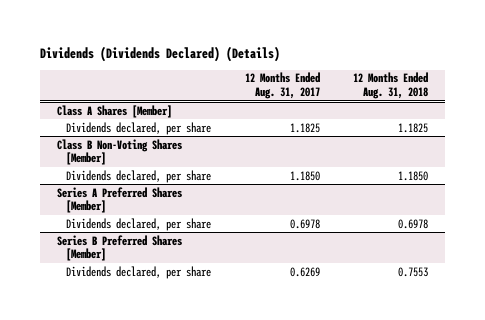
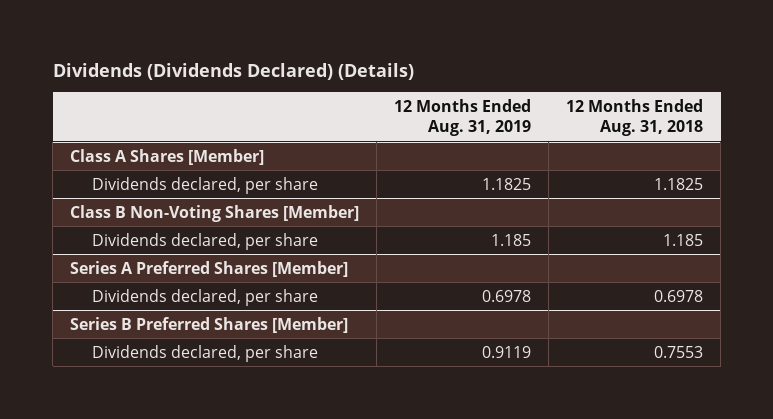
[244,72,320,100] 12 Months Ended Aug. 31, 2017 -> none
none -> [394,99,532,137] 12 Months Ended Aug. 31, 2019
[398,170,429,181] 1.1850 -> [663,233,704,246] 1.185

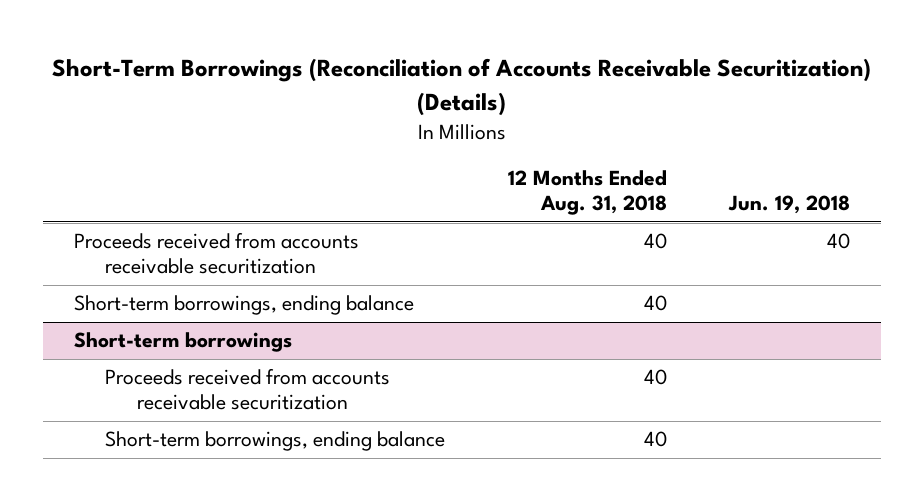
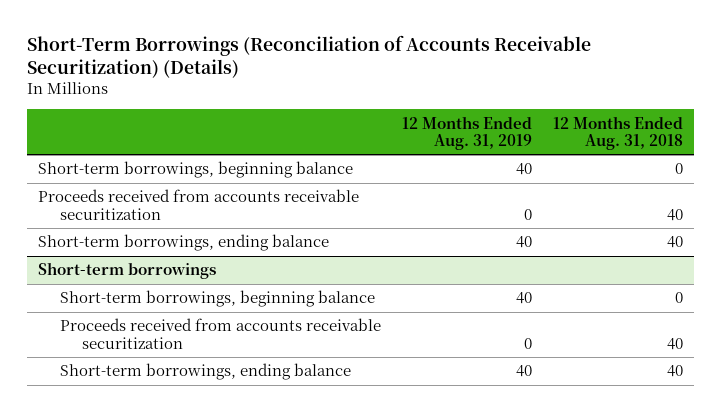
[727,195,850,215] Jun. 19, 2018 -> none
none -> [401,115,532,151] 12 Months Ended Aug. 31, 2019
none -> [37,161,353,179] Short-term borrowings, beginning balance
none -> [59,290,375,308] Short-term borrowings, beginning balance

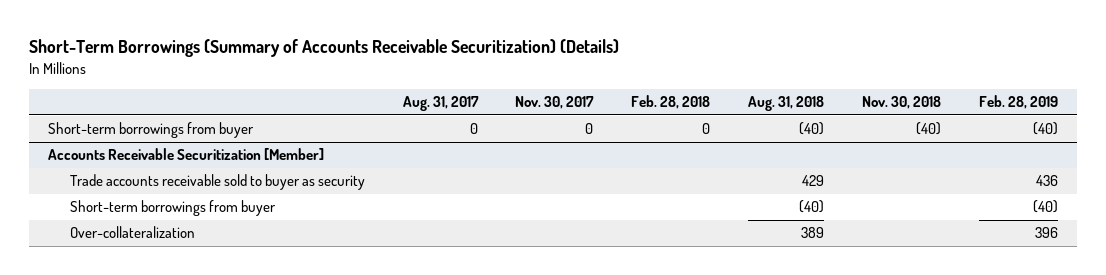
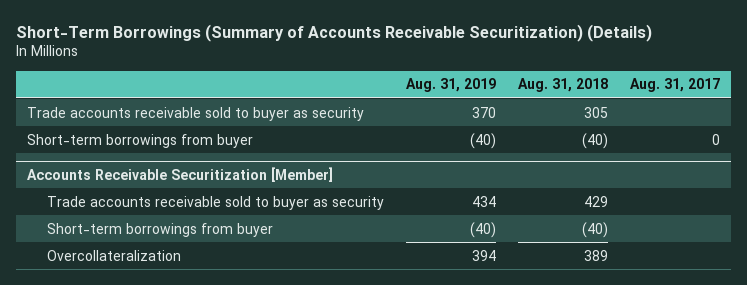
[515,96,595,110] Nov. 30, 2017 -> none
[631,95,711,110] Feb. 28, 2018 -> none
[862,96,942,110] Nov. 30, 2018 -> none
[978,95,1058,110] Feb. 28, 2019 -> none
none -> [406,78,497,93] Aug. 31, 2019
none -> [26,106,364,121] Trade accounts receivable sold to buyer as security
[69,226,195,239] Over-collateralization -> [47,249,182,261] Overcollateralization

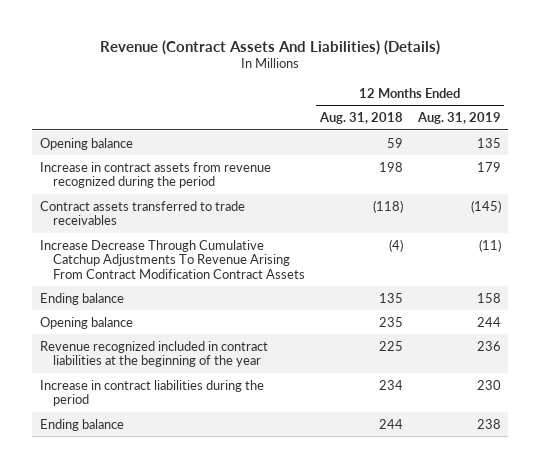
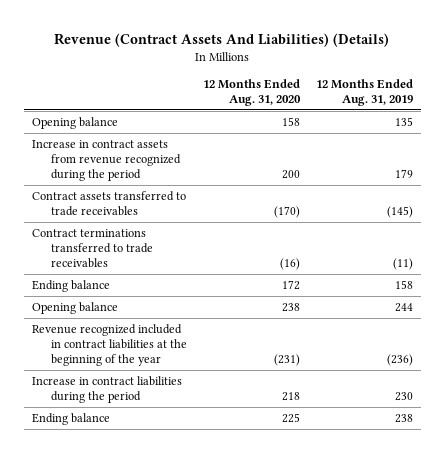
[319,111,404,124] Aug. 31, 2018 -> none
none -> [203,79,302,106] 12 Months Ended Aug. 31, 2020
[39,239,306,279] Increase Decrease Through Cumulative Catchup Adjustments To Revenue Arising From Contract Modification Contract Assets -> [32,229,154,268] Contract terminations transferred to trade receivables
[476,340,501,351] 236 -> [386,353,413,366] (236)

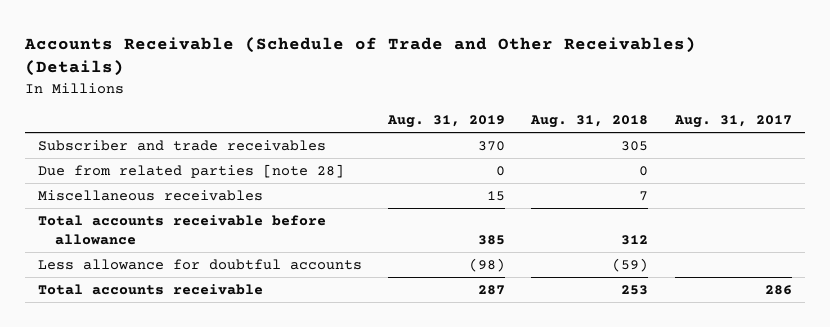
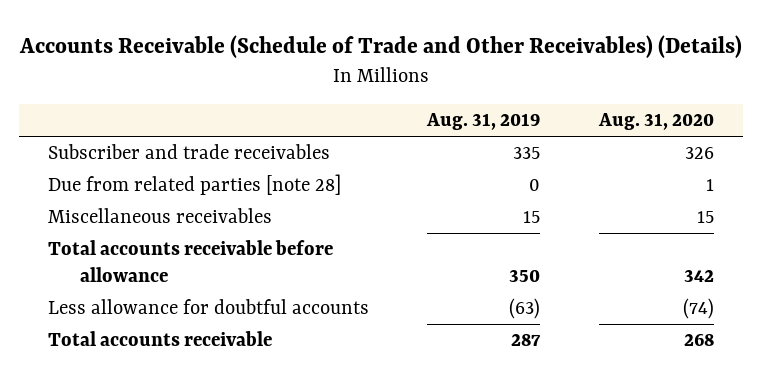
[530,115,649,129] Aug. 31, 2018 -> none
[673,115,792,129] Aug. 31, 2017 -> none
none -> [597,113,714,131] Aug. 31, 2020
[478,140,506,151] 370 -> [513,147,541,160] 335
[478,234,506,245] 385 -> [509,268,541,282] 350
[469,257,506,272] (98) -> [509,298,541,320] (63)

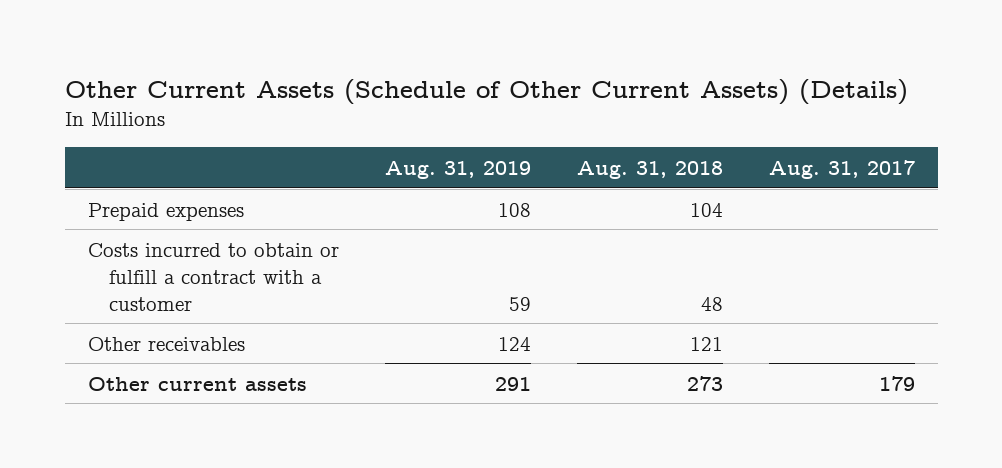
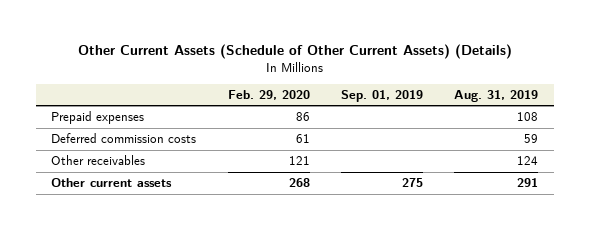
[576,161,723,180] Aug. 31, 2018 -> none
[768,160,915,180] Aug. 31, 2017 -> none
none -> [227,90,310,101] Feb. 29, 2020
none -> [341,90,424,103] Sep. 01, 2019
[87,242,339,311] Costs incurred to obtain or fulfill a contract with a customer -> [51,133,197,144] Deferred commission costs

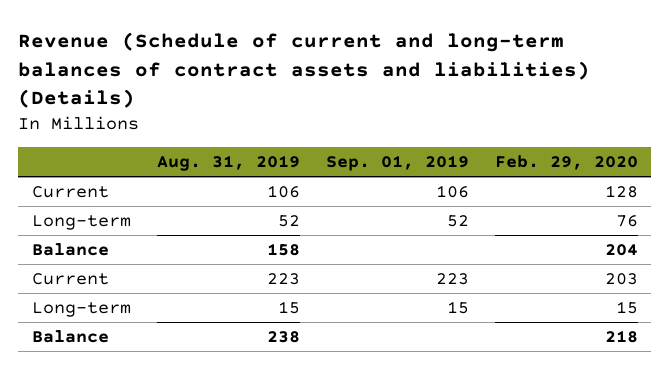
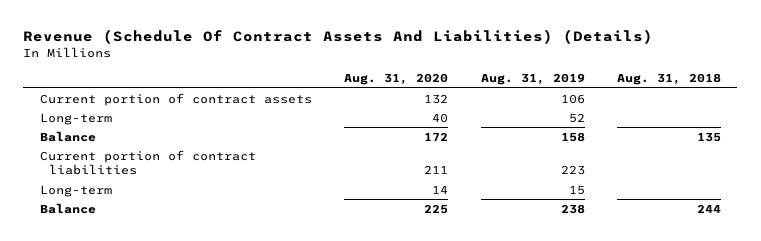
[18,32,591,109] Revenue (Schedule of current and long-term balances of contract assets and liabilities) (Details) -> [23,29,654,45] Revenue (Schedule Of Contract Assets And Liabilities) (Details)
[325,155,469,172] Sep. 01, 2019 -> none
[495,155,639,171] Feb. 29, 2020 -> none
none -> [344,73,449,86] Aug. 31, 2020
none -> [617,73,722,86] Aug. 31, 2018
[31,185,109,198] Current -> [39,92,312,106] Current portion of contract assets
[31,272,109,285] Current -> [39,149,256,176] Current portion of contract liabilities

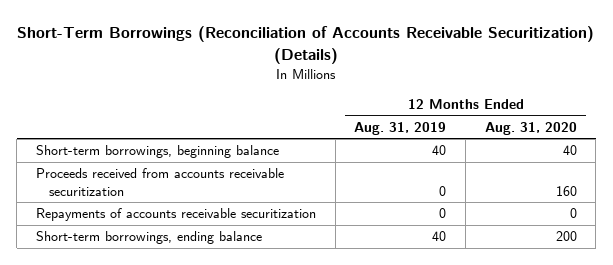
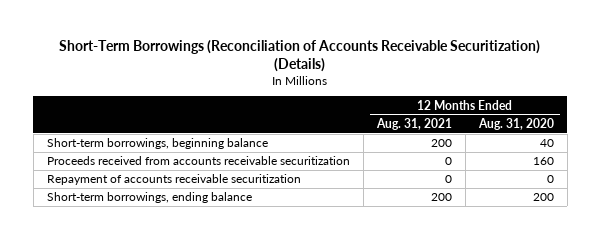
[354,121,447,135] Aug. 31, 2019 -> none
none -> [375,117,452,130] Aug. 31, 2021
[36,208,317,222] Repayments of accounts receivable securitization -> [46,174,301,186] Repayment of accounts receivable securitization

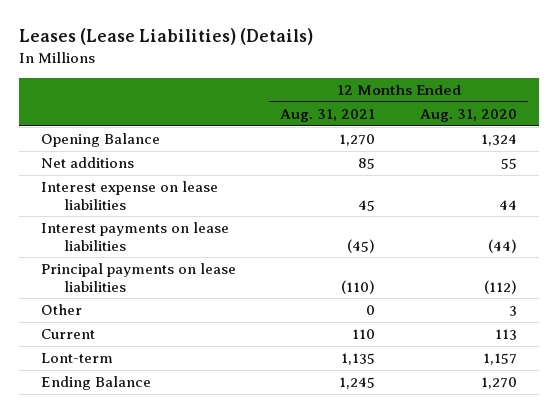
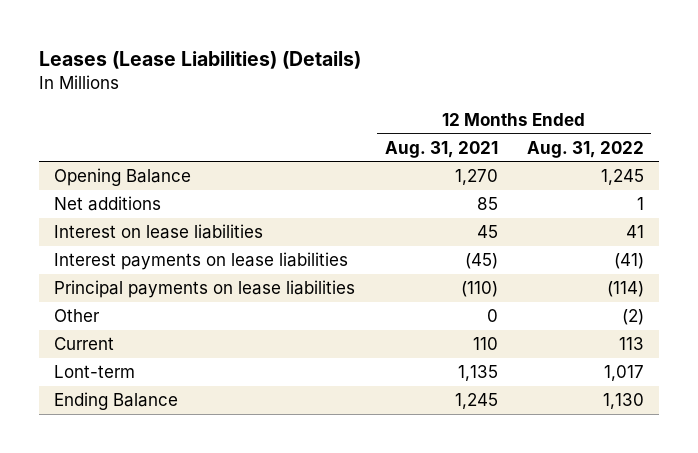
[419,109,517,123] Aug. 31, 2020 -> none
none -> [526,140,644,158] Aug. 31, 2022
[41,181,219,210] Interest expense on lease liabilities -> [54,224,264,240] Interest on lease liabilities

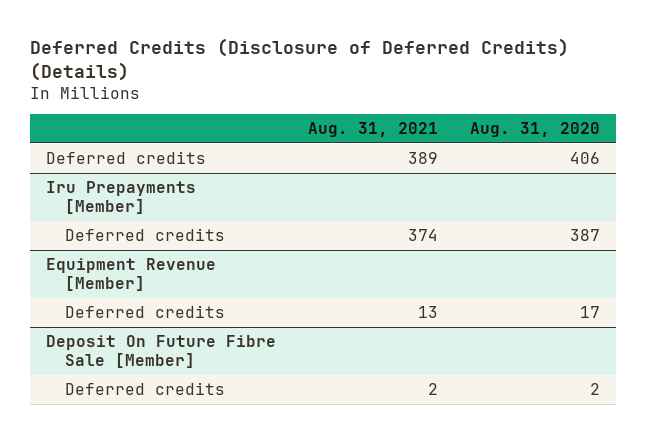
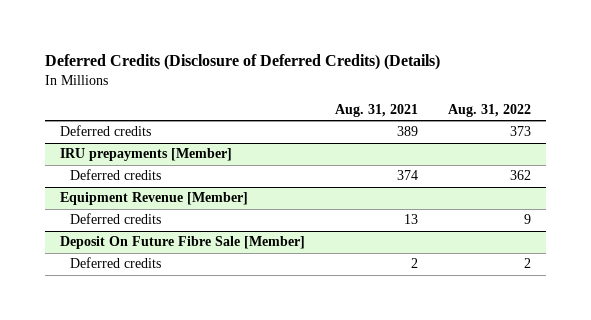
[469,122,600,138] Aug. 31, 2020 -> none
none -> [448,104,532,118] Aug. 31, 2022
[45,180,196,215] Iru Prepayments [Member] -> [59,148,232,162] IRU prepayments [Member]

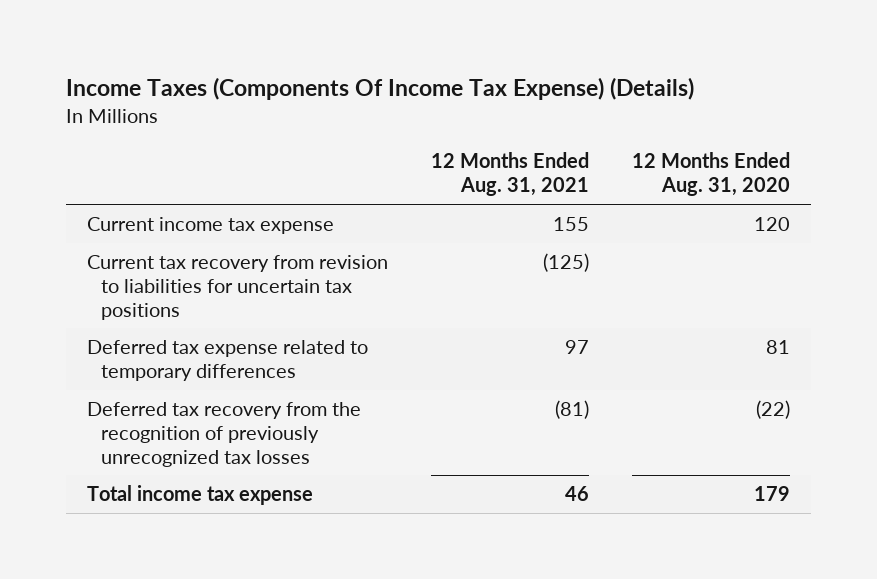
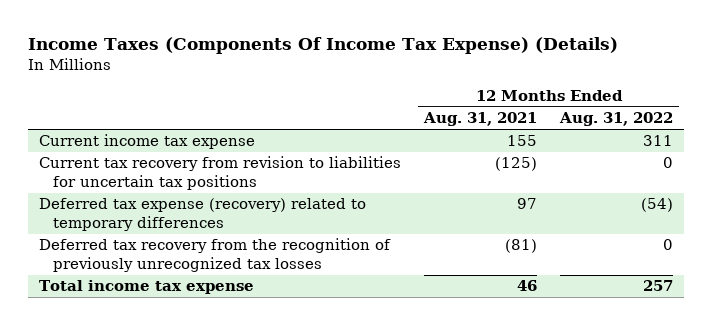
[631,152,790,197] 12 Months Ended Aug. 31, 2020 -> none
none -> [558,112,673,127] Aug. 31, 2022
[87,339,369,381] Deferred tax expense related to temporary differences -> [39,198,367,232] Deferred tax expense (recovery) related to temporary differences

